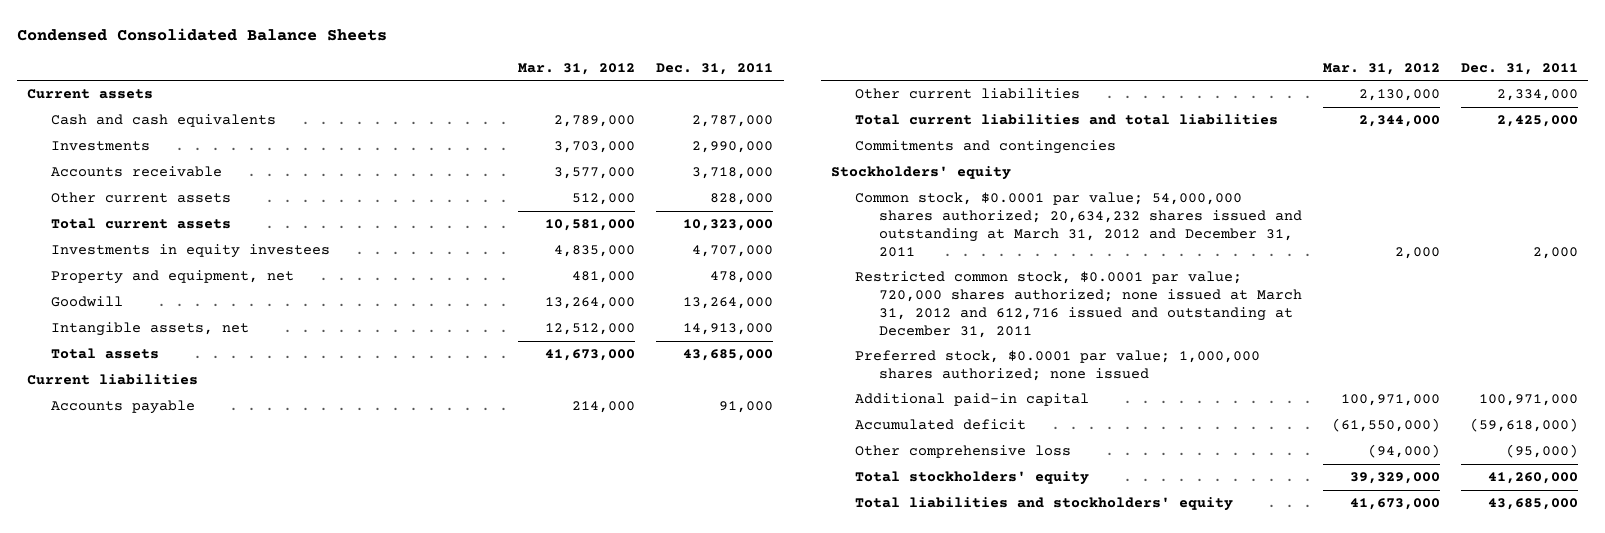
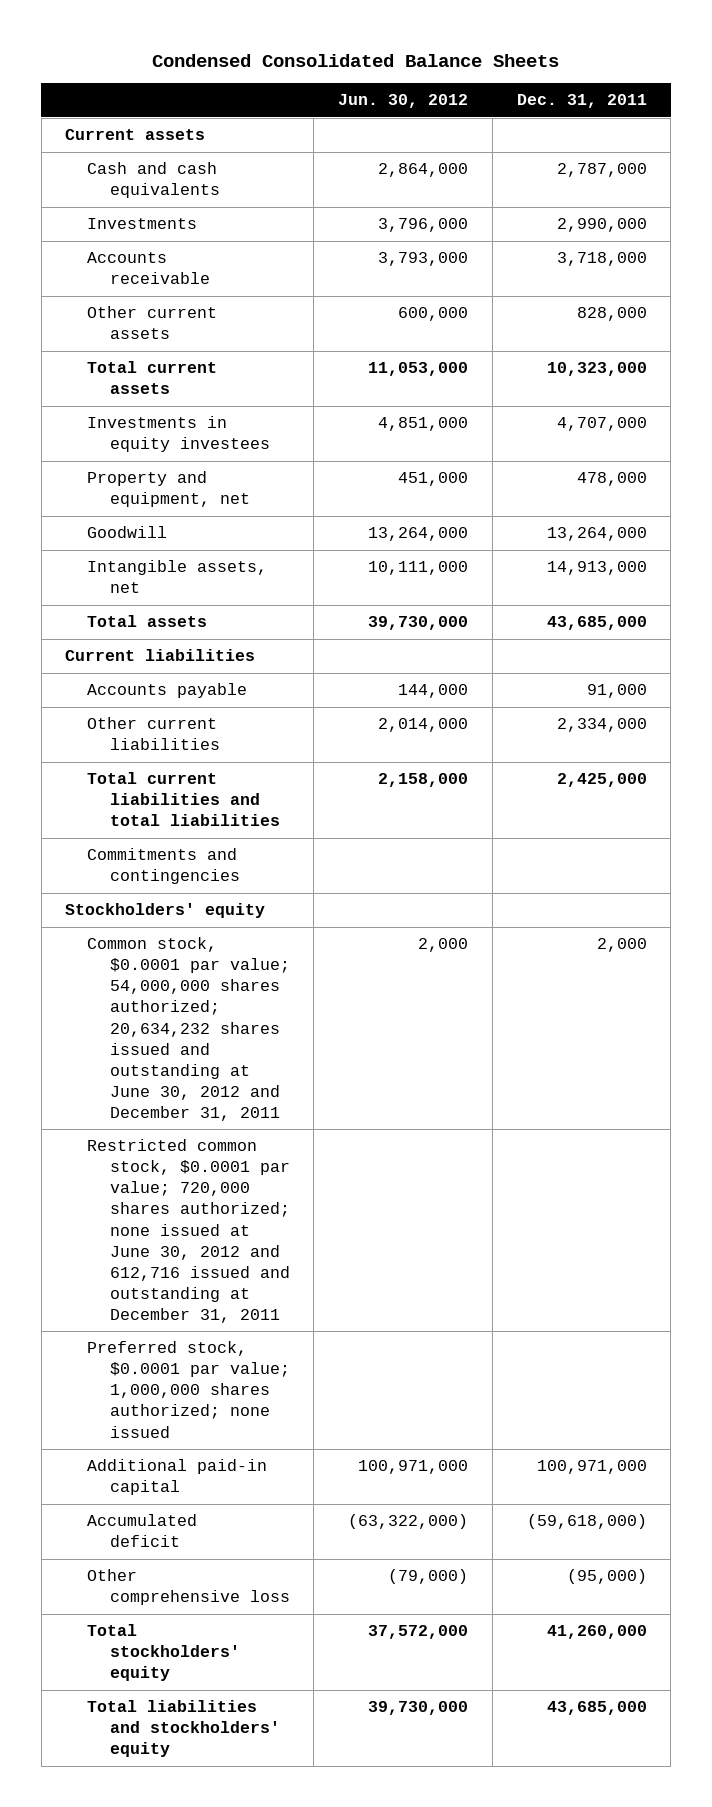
[518,62,636,75] Mar. 31, 2012 -> none
none -> [338,94,469,109] Jun. 30, 2012
[855,192,1302,257] Common stock, $0.0001 par value; 54,000,000 shares authorized; 20,634,232 shares issued and outstanding at March 31, 2012 and December 31, 2011 -> [87,937,290,1121] Common stock, $0.0001 par value; 54,000,000 shares authorized; 20,634,232 shares issued and outstanding at June 30, 2012 and December 31, 2011
[855,271,1302,338] Restricted common stock, $0.0001 par value; 720,000 shares authorized; none issued at March 31, 2012 and 612,716 issued and outstanding at December 31, 2011 -> [87,1139,290,1323] Restricted common stock, $0.0001 par value; 720,000 shares authorized; none issued at June 30, 2012 and 612,716 issued and outstanding at December 31, 2011

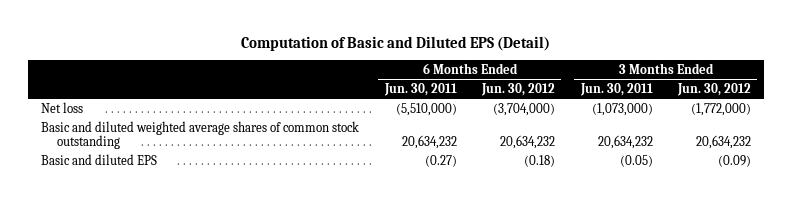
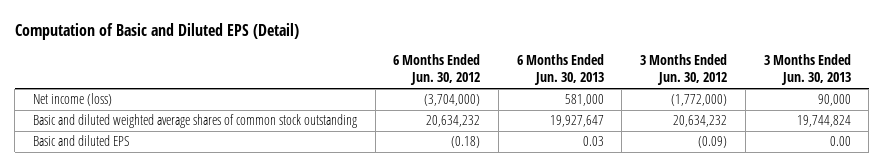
[383,82,457,96] Jun. 30, 2011 -> none
[579,82,653,96] Jun. 30, 2011 -> none
none -> [516,54,604,86] 6 Months Ended Jun. 30, 2013
none -> [763,54,851,86] 3 Months Ended Jun. 30, 2013
[41,101,84,113] Net loss -> [33,93,113,107] Net income (loss)

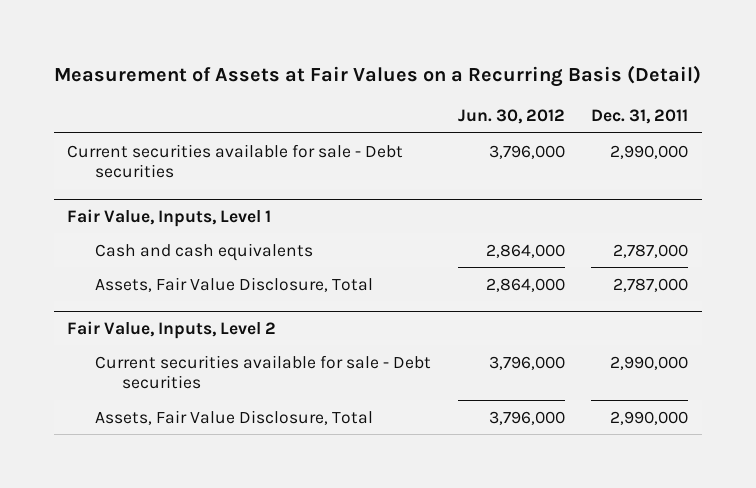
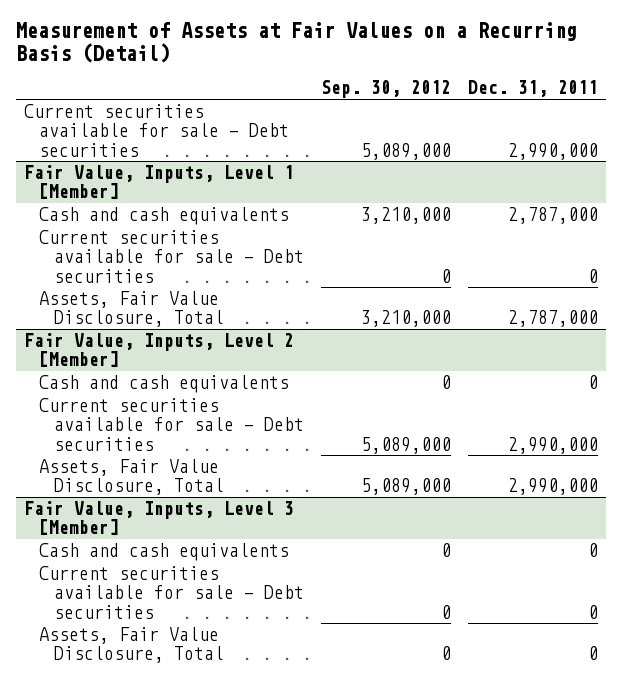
[457,109,565,125] Jun. 30, 2012 -> none
none -> [320,80,451,99] Sep. 30, 2012
[67,208,272,227] Fair Value, Inputs, Level 1 -> [24,165,295,200] Fair Value, Inputs, Level 1 [Member]
none -> [38,230,304,283] Current securities available for sale - Debt securities
[67,320,277,339] Fair Value, Inputs, Level 2 -> [24,333,295,368] Fair Value, Inputs, Level 2 [Member]
none -> [38,375,289,394] Cash and cash equivalents
none -> [24,501,295,536] Fair Value, Inputs, Level 3 [Member]
none -> [38,543,289,562] Cash and cash equivalents
none -> [38,566,304,619] Current securities available for sale - Debt securities
none -> [38,627,224,664] Assets, Fair Value Disclosure, Total

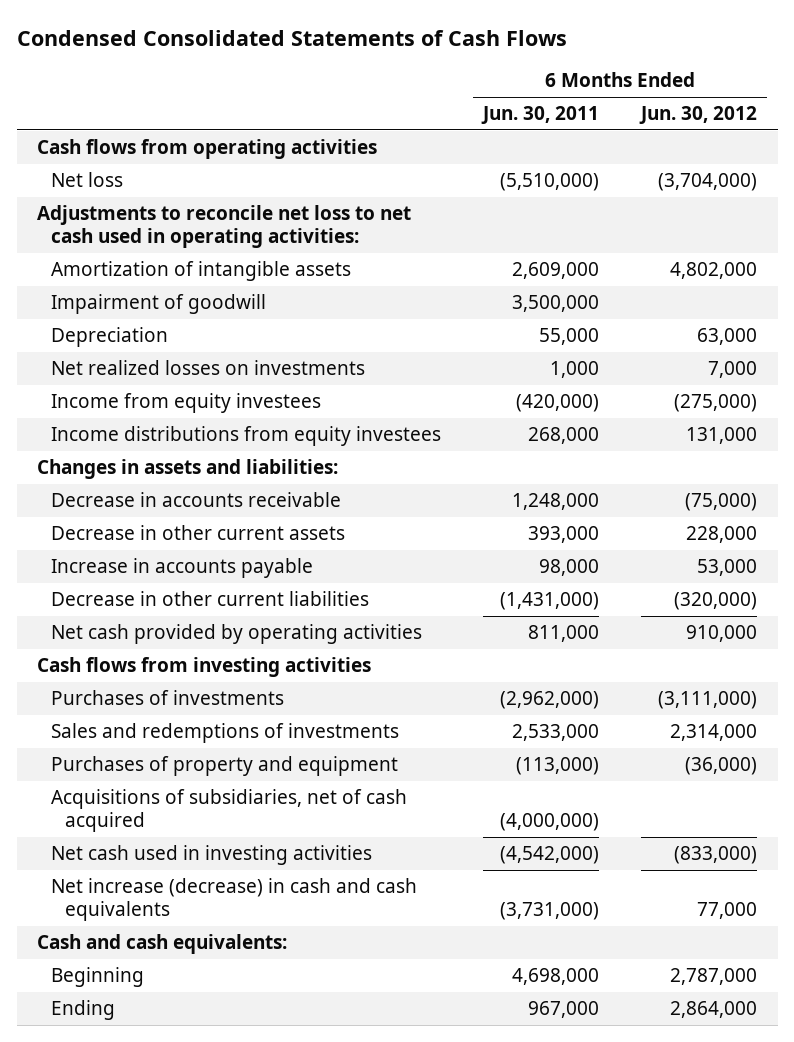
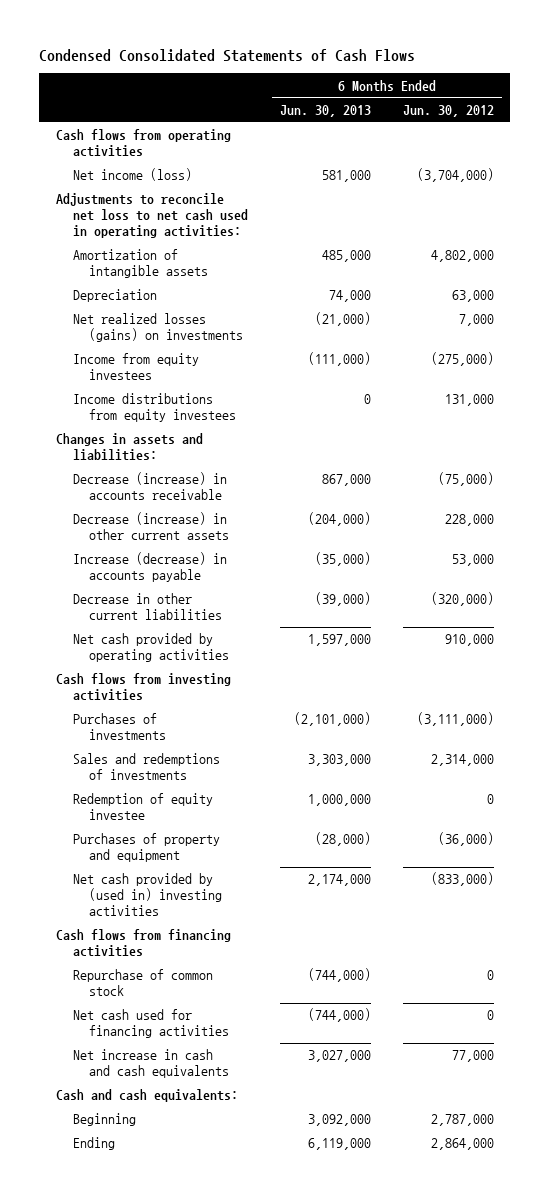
[481,106,600,125] Jun. 30, 2011 -> none
none -> [279,104,371,117] Jun. 30, 2013
[51,172,124,188] Net loss -> [72,168,192,182] Net income (loss)
[51,294,267,315] Impairment of goodwill -> none
[51,360,366,376] Net realized losses on investments -> [72,313,244,343] Net realized losses (gains) on investments
[51,492,342,508] Decrease in accounts receivable -> [72,472,227,501] Decrease (increase) in accounts receivable
[51,525,346,541] Decrease in other current assets -> [72,512,230,541] Decrease (increase) in other current assets
[51,558,314,579] Increase in accounts payable -> [72,552,227,583] Increase (decrease) in accounts payable
none -> [72,793,213,821] Redemption of equity investee
[51,789,408,833] Acquisitions of subsidiaries, net of cash acquired -> none
[51,845,373,866] Net cash used in investing activities -> [72,873,223,917] Net cash provided by (used in) investing activities
none -> [55,929,231,958] Cash flows from financing activities
none -> [72,969,213,997] Repurchase of common stock
none -> [72,1009,230,1039] Net cash used for financing activities
[51,878,418,922] Net increase (decrease) in cash and cash equivalents -> [72,1049,230,1079] Net increase in cash and cash equivalents

